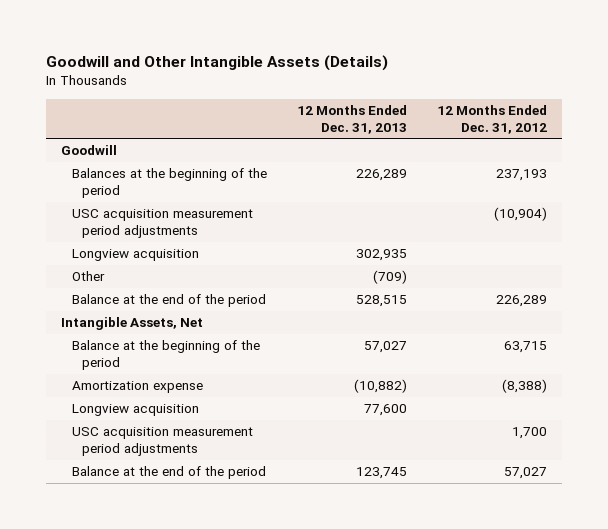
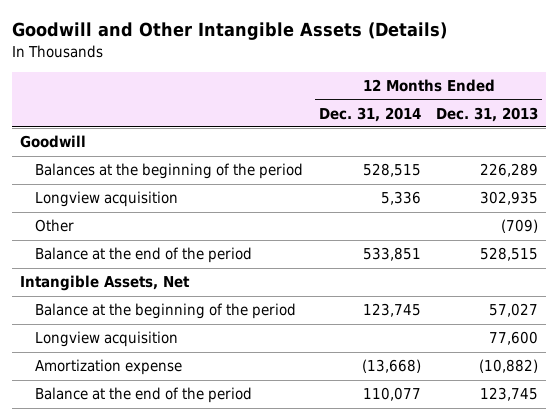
[436,104,547,134] 12 Months Ended Dec. 31, 2012 -> none
none -> [318,106,421,122] Dec. 31, 2014
[71,209,253,239] USC acquisition measurement period adjustments -> none
[71,427,253,457] USC acquisition measurement period adjustments -> none
[71,381,203,394] Amortization expense -> [35,359,183,376] Amortization expense

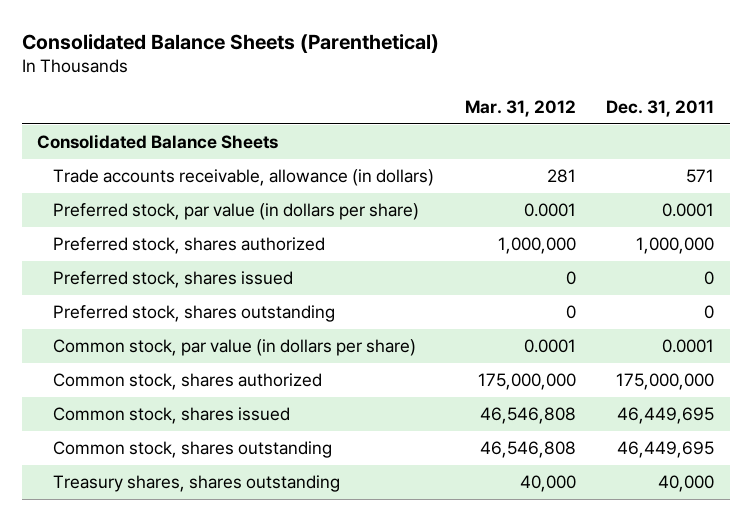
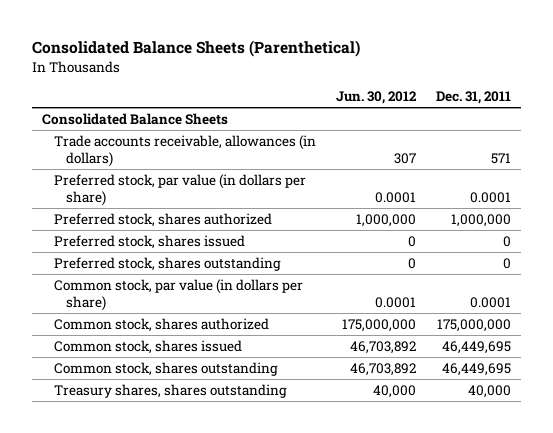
[464,99,576,117] Mar. 31, 2012 -> none
none -> [336,91,418,105] Jun. 30, 2012
[52,169,434,187] Trade accounts receivable, allowance (in dollars) -> [54,134,317,167] Trade accounts receivable, allowances (in dollars)

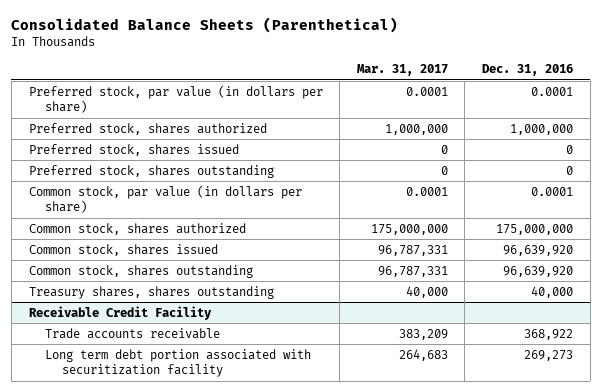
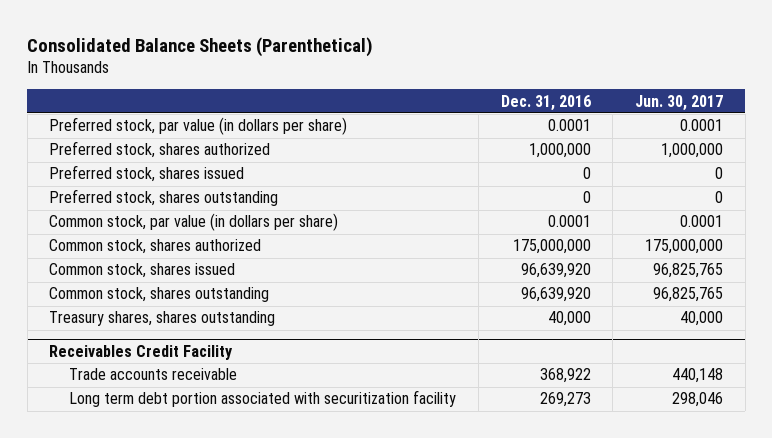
[356,64,448,77] Mar. 31, 2017 -> none
none -> [634,94,723,111] Jun. 30, 2017
[28,305,212,320] Receivable Credit Facility -> [49,345,234,361] Receivables Credit Facility

